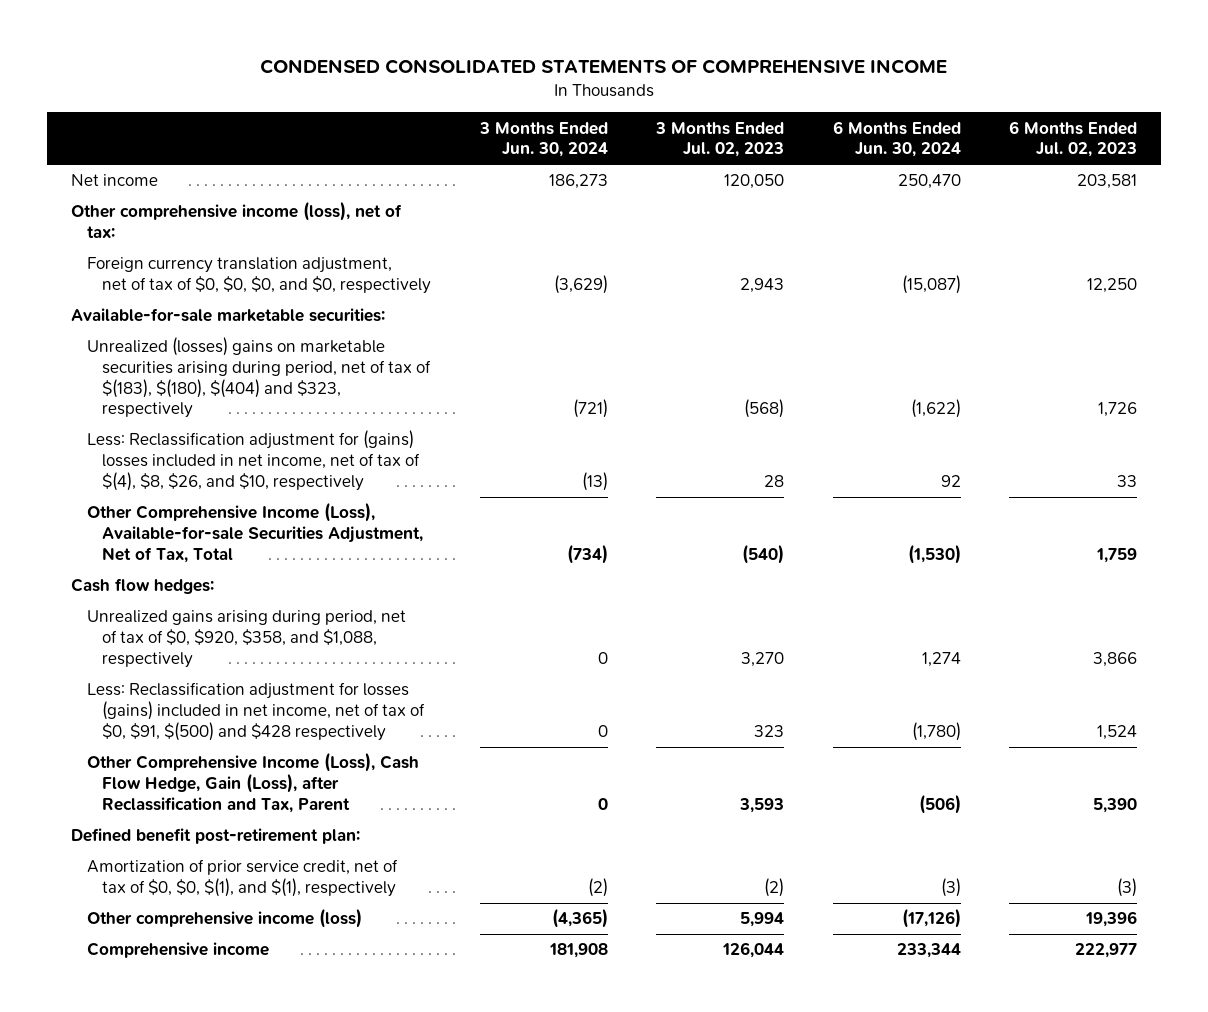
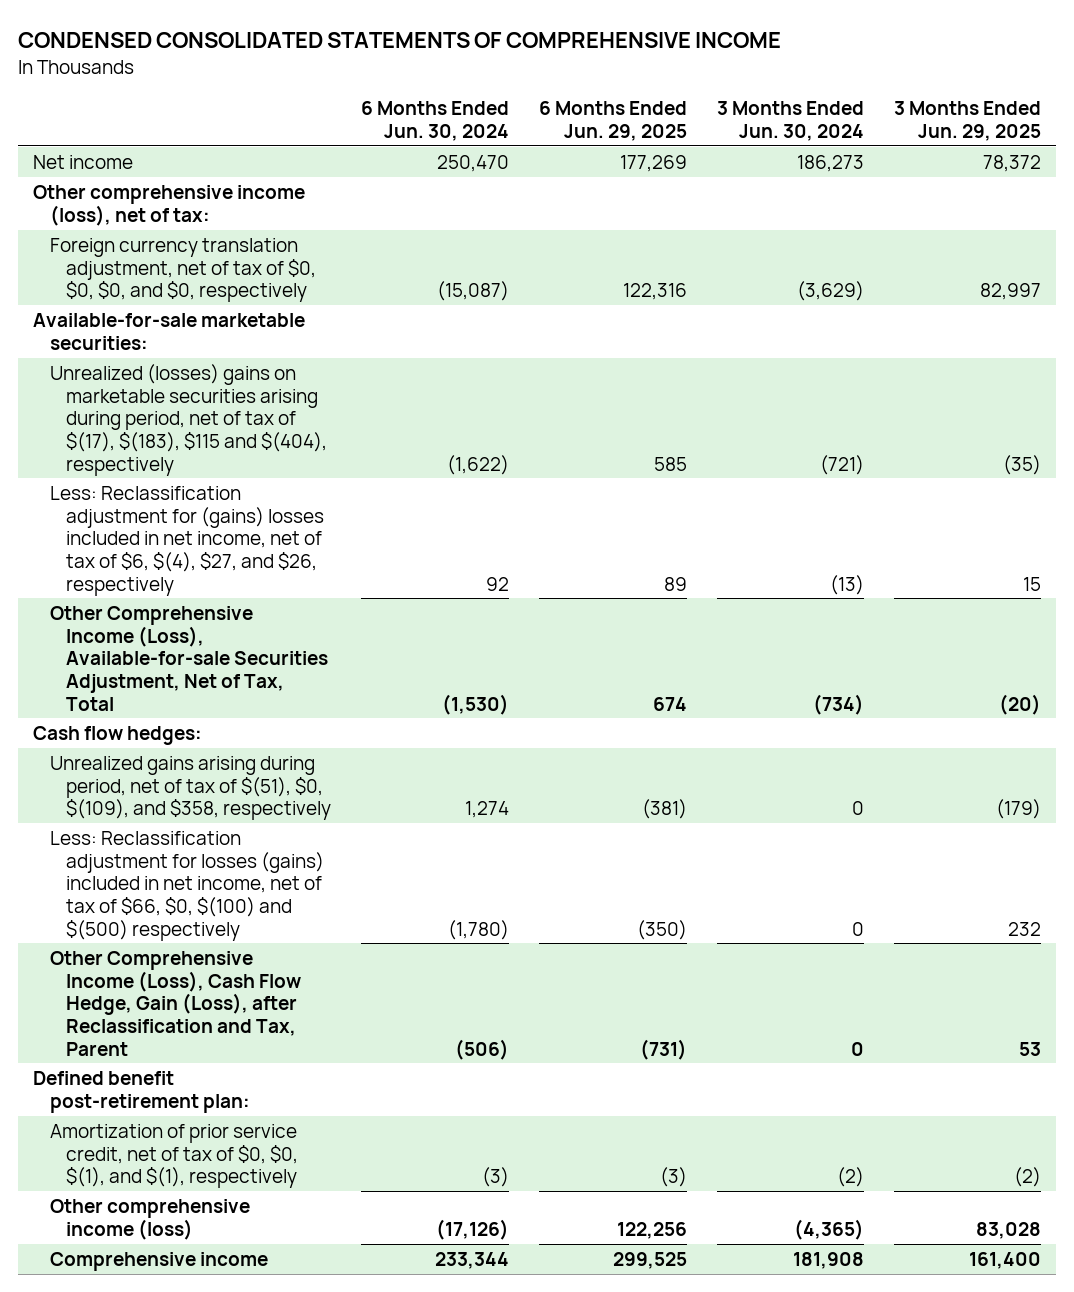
[655,121,785,158] 3 Months Ended Jul. 02, 2023 -> none
[1008,120,1137,158] 6 Months Ended Jul. 02, 2023 -> none
none -> [539,100,688,141] 6 Months Ended Jun. 29, 2025
none -> [894,100,1042,141] 3 Months Ended Jun. 29, 2025
[86,337,432,419] Unrealized (losses) gains on marketable securities arising during period, net of tax of $(183), $(180), $(404) and $323, respectively -> [49,363,328,476] Unrealized (losses) gains on marketable securities arising during period, net of tax of $(17), $(183), $115 and $(404), respectively
[86,430,421,491] Less: Reclassification adjustment for (gains) losses included in net income, net of tax of $(4), $8, $26, and $10, respectively -> [49,485,325,596] Less: Reclassification adjustment for (gains) losses included in net income, net of tax of $6, $(4), $27, and $26, respectively
[86,610,406,668] Unrealized gains arising during period, net of tax of $0, $920, $358, and $1,088, respectively -> [49,755,332,821] Unrealized gains arising during period, net of tax of $(51), $0, $(109), and $358, respectively
[86,682,426,741] Less: Reclassification adjustment for losses (gains) included in net income, net of tax of $0, $91, $(500) and $428 respectively -> [49,830,325,941] Less: Reclassification adjustment for losses (gains) included in net income, net of tax of $66, $0, $(100) and $(500) respectively

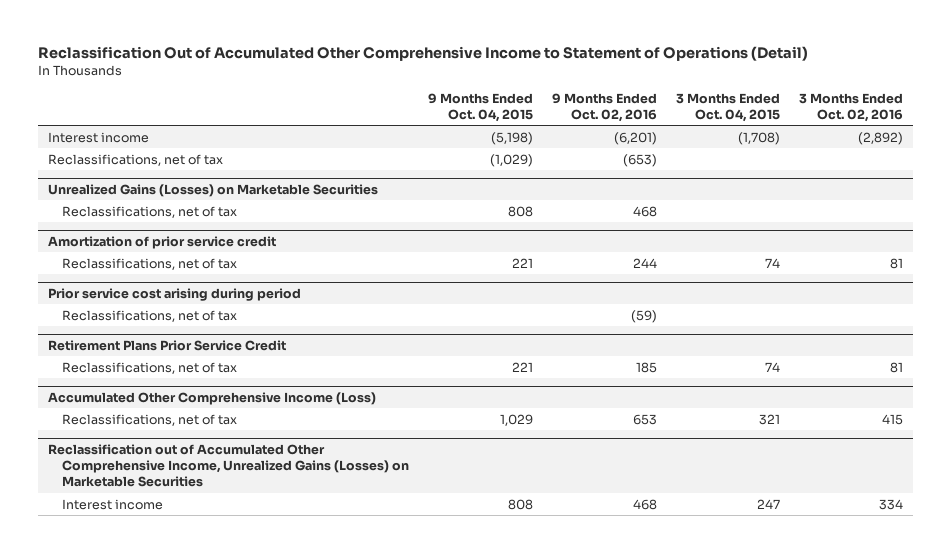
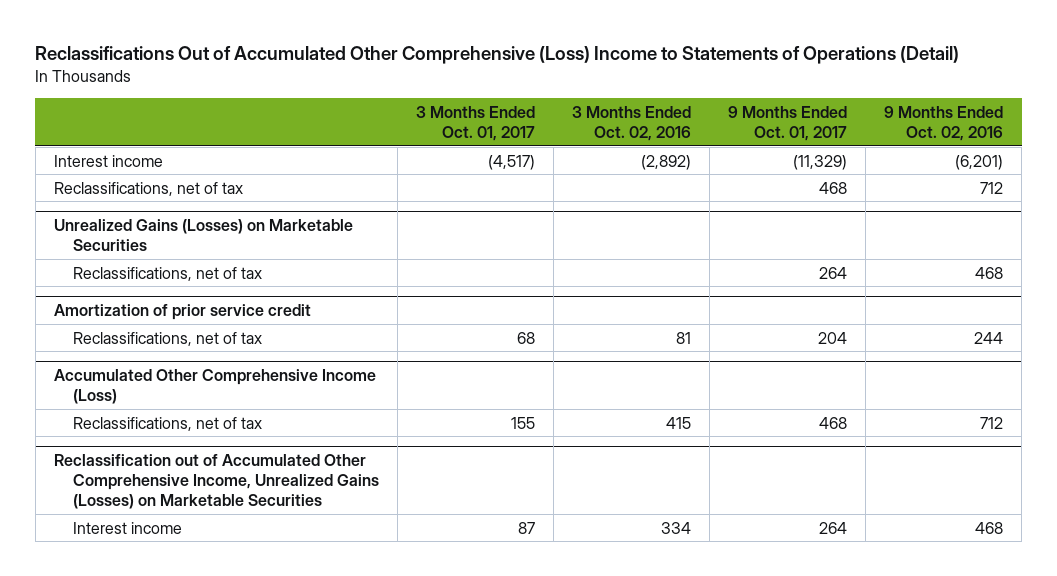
[38,45,809,61] Reclassification Out of Accumulated Other Comprehensive Income to Statement of Operations (Detail) -> [35,46,960,65] Reclassifications Out of Accumulated Other Comprehensive (Loss) Income to Statements of Operations (Detail)
[428,92,534,123] 9 Months Ended Oct. 04, 2015 -> none
[676,92,781,123] 3 Months Ended Oct. 04, 2015 -> none
none -> [415,105,535,142] 3 Months Ended Oct. 01, 2017
none -> [728,105,848,142] 9 Months Ended Oct. 01, 2017
[623,153,658,167] (653) -> [980,181,1004,194] 712
[47,287,301,301] Prior service cost arising during period -> none
[62,309,238,322] Reclassifications, net of tax -> none
[47,339,286,351] Retirement Plans Prior Service Credit -> none
[62,361,238,374] Reclassifications, net of tax -> none
[633,413,658,425] 653 -> [980,416,1004,429] 712

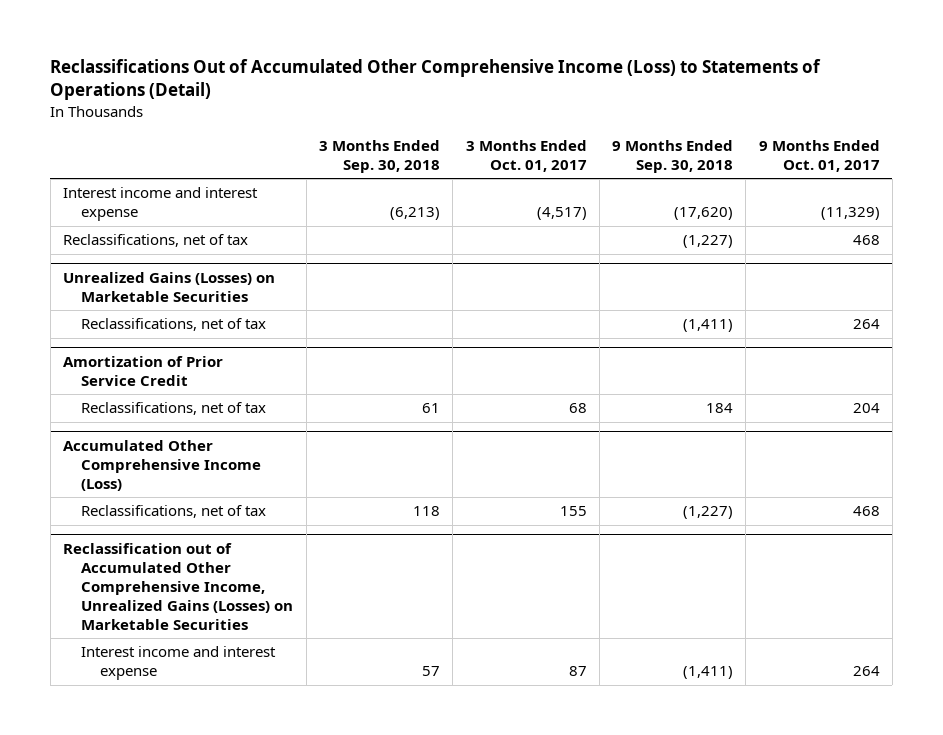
[35,46,960,65] Reclassifications Out of Accumulated Other Comprehensive (Loss) Income to Statements of Operations (Detail) -> [50,59,822,101] Reclassifications Out of Accumulated Other Comprehensive Income (Loss) to Statements of Operations (Detail)
[571,105,691,142] 3 Months Ended Oct. 02, 2016 -> none
[884,105,1004,142] 9 Months Ended Oct. 02, 2016 -> none
none -> [319,139,441,173] 3 Months Ended Sep. 30, 2018
none -> [612,139,734,173] 9 Months Ended Sep. 30, 2018
[53,154,163,167] Interest income -> [62,187,258,222] Interest income and interest expense
[53,303,311,320] Amortization of prior service credit -> [62,355,223,386] Amortization of Prior Service Credit
[72,521,182,534] Interest income -> [81,646,277,681] Interest income and interest expense

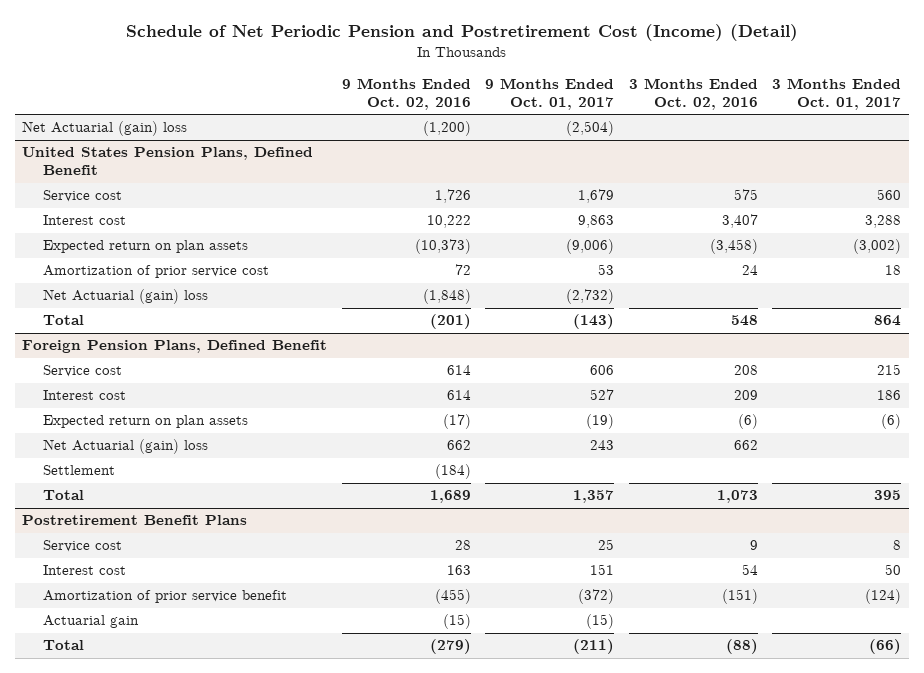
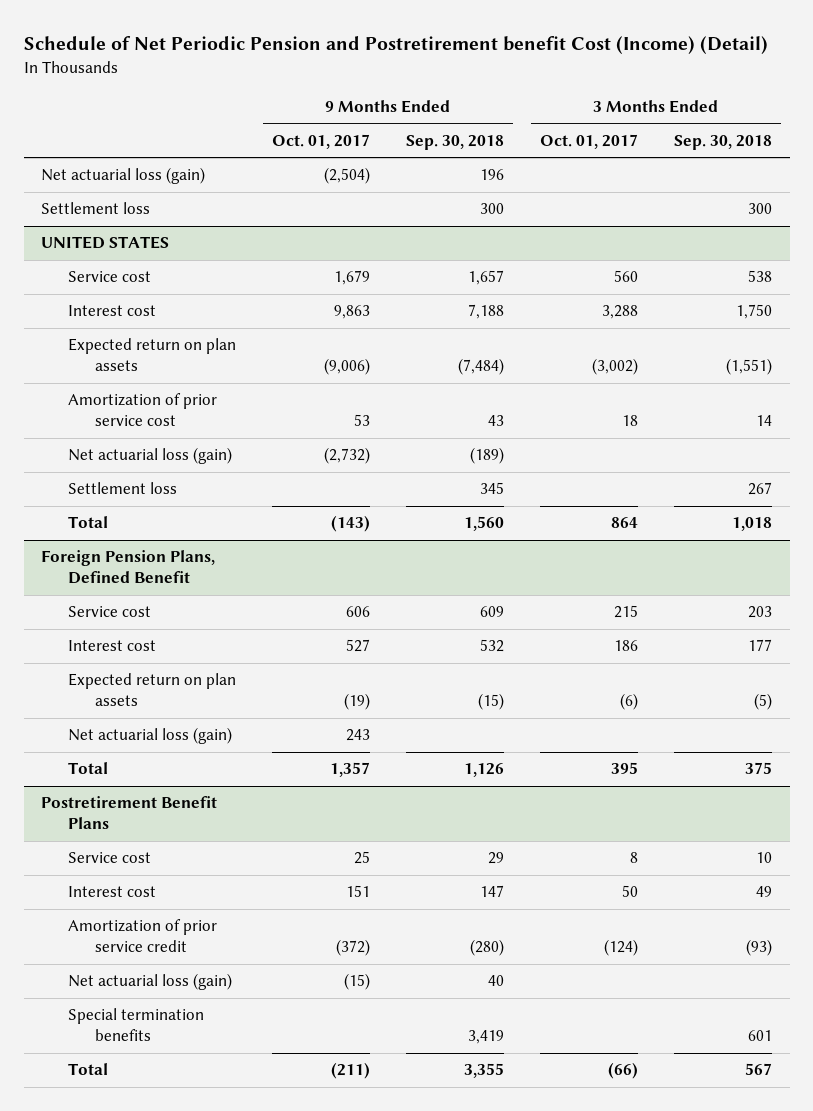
[125,24,798,42] Schedule of Net Periodic Pension and Postretirement Cost (Income) (Detail) -> [23,36,768,55] Schedule of Net Periodic Pension and Postretirement benefit Cost (Income) (Detail)
[341,77,471,110] 9 Months Ended Oct. 02, 2016 -> none
[628,77,758,110] 3 Months Ended Oct. 02, 2016 -> none
none -> [406,135,505,151] Sep. 30, 2018
none -> [673,135,772,151] Sep. 30, 2018
[22,147,314,176] United States Pension Plans, Defined Benefit -> none
[22,121,188,137] Net Actuarial (gain) loss -> [41,167,206,185] Net actuarial loss (gain)
none -> [41,202,151,215] Settlement loss
none -> [41,236,170,250] UNITED STATES
[42,289,208,305] Net Actuarial (gain) loss -> [68,447,233,465] Net actuarial loss (gain)
none -> [68,482,178,495] Settlement loss
[42,465,115,476] Settlement -> none
[42,439,208,455] Net Actuarial (gain) loss -> [68,727,233,745] Net actuarial loss (gain)
[42,590,287,604] Amortization of prior service benefit -> [68,919,218,953] Amortization of prior service credit
[42,615,139,629] Actuarial gain -> [68,973,233,991] Net actuarial loss (gain)
none -> [68,1008,205,1042] Special termination benefits

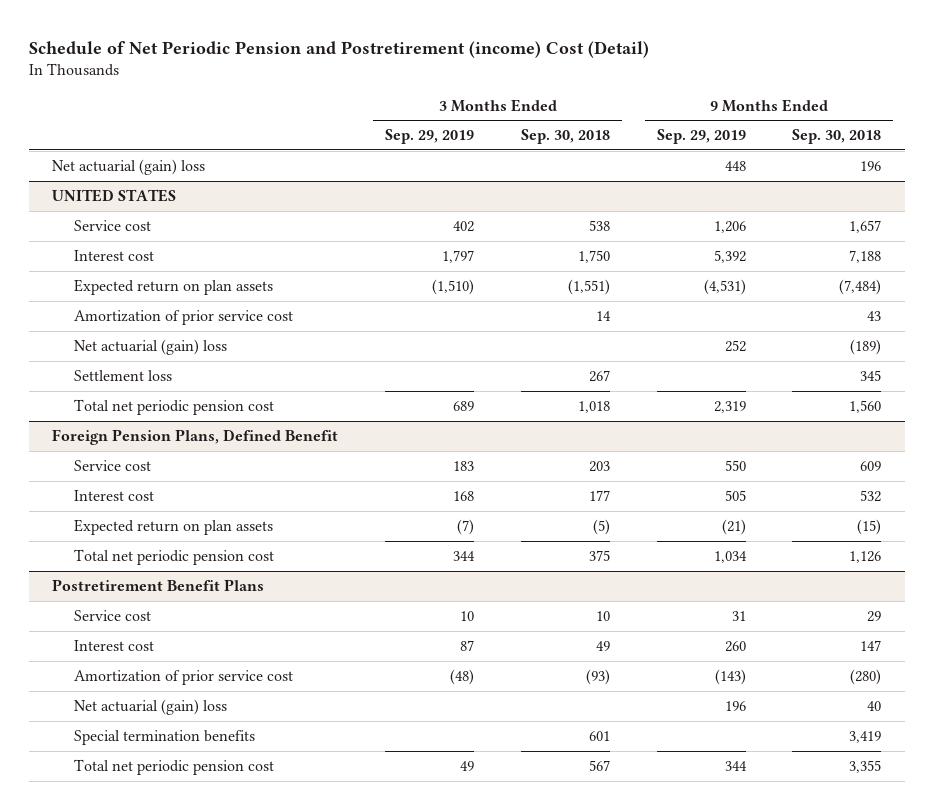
[23,36,768,55] Schedule of Net Periodic Pension and Postretirement benefit Cost (Income) (Detail) -> [29,40,650,58] Schedule of Net Periodic Pension and Postretirement (income) Cost (Detail)
[272,134,371,150] Oct. 01, 2017 -> none
[539,134,638,150] Oct. 01, 2017 -> none
none -> [385,129,475,145] Sep. 29, 2019
none -> [656,129,746,145] Sep. 29, 2019
[41,202,151,215] Settlement loss -> none
[41,167,206,185] Net actuarial loss (gain) -> [52,158,206,175] Net actuarial (gain) loss
[68,447,233,465] Net actuarial loss (gain) -> [74,338,228,355] Net actuarial (gain) loss
[68,516,109,529] Total -> [74,398,275,415] Total net periodic pension cost
[68,727,233,745] Net actuarial loss (gain) -> none
[68,762,109,775] Total -> [74,548,275,565] Total net periodic pension cost
[68,919,218,953] Amortization of prior service credit -> [74,669,294,685] Amortization of prior service cost
[68,973,233,991] Net actuarial loss (gain) -> [74,698,228,715] Net actuarial (gain) loss
[68,1063,109,1076] Total -> [74,758,275,775] Total net periodic pension cost

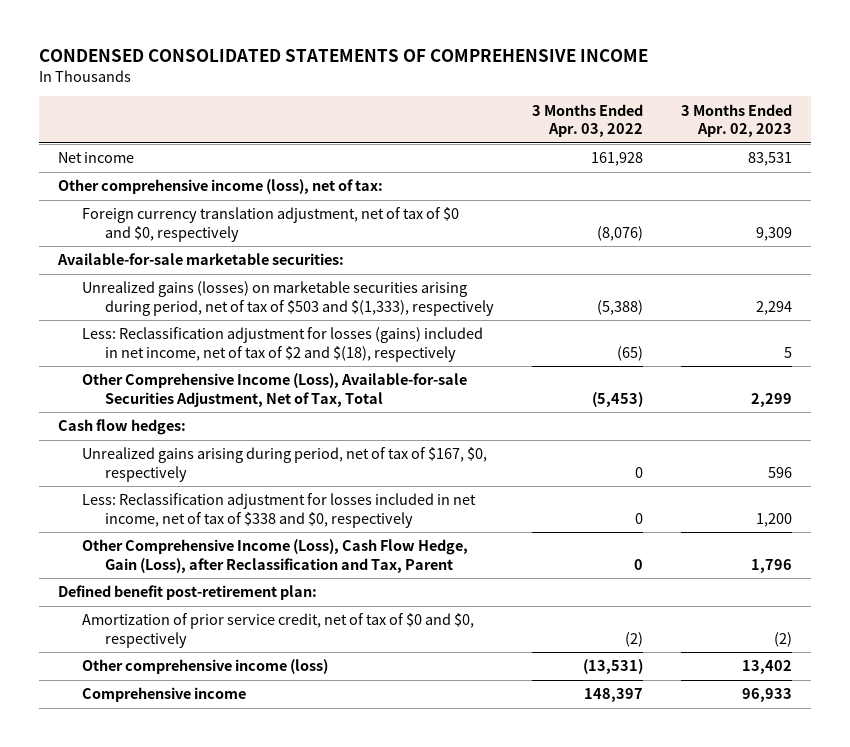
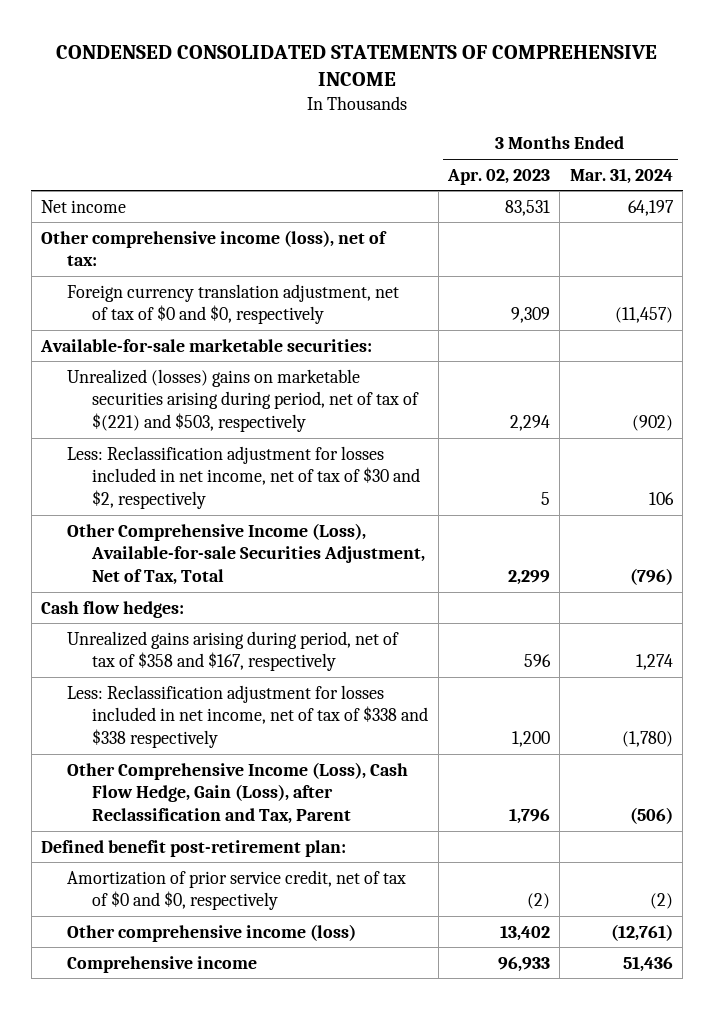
[531,103,643,138] 3 Months Ended Apr. 03, 2022 -> none
none -> [569,167,673,184] Mar. 31, 2024
[81,281,494,316] Unrealized gains (losses) on marketable securities arising during period, net of tax of $503 and $(1,333), respectively -> [66,368,420,433] Unrealized (losses) gains on marketable securities arising during period, net of tax of $(221) and $503, respectively
[81,327,483,362] Less: Reclassification adjustment for losses (gains) included in net income, net of tax of $2 and $(18), respectively -> [66,445,421,510] Less: Reclassification adjustment for losses included in net income, net of tax of $30 and $2, respectively
[81,447,487,482] Unrealized gains arising during period, net of tax of $167, $0, respectively -> [66,630,399,672] Unrealized gains arising during period, net of tax of $358 and $167, respectively
[81,493,476,528] Less: Reclassification adjustment for losses included in net income, net of tax of $338 and $0, respectively -> [66,684,429,749] Less: Reclassification adjustment for losses included in net income, net of tax of $338 and $338 respectively

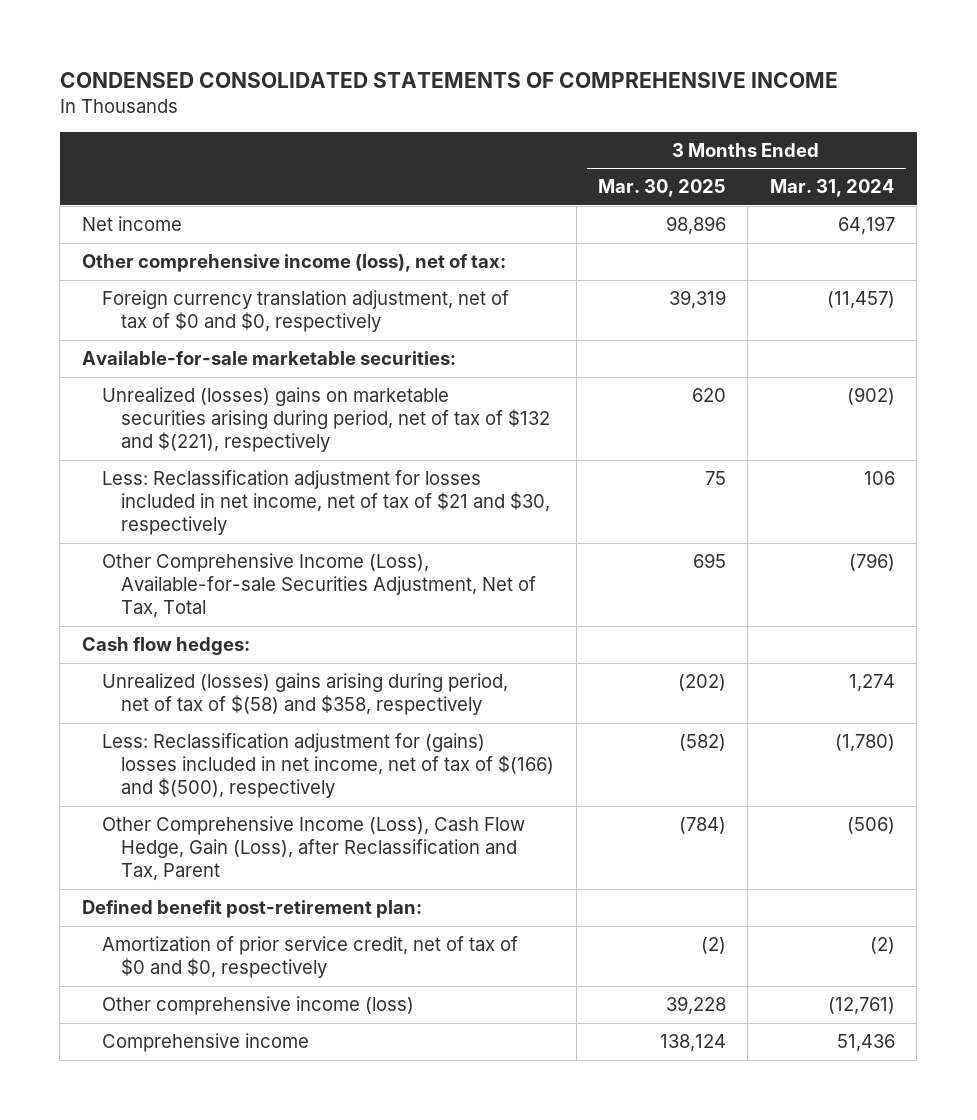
[446,168,550,185] Apr. 02, 2023 -> none
none -> [597,179,726,198] Mar. 30, 2025
[66,368,420,433] Unrealized (losses) gains on marketable securities arising during period, net of tax of $(221) and $503, respectively -> [101,387,551,453] Unrealized (losses) gains on marketable securities arising during period, net of tax of $132 and $(221), respectively
[66,445,421,510] Less: Reclassification adjustment for losses included in net income, net of tax of $30 and $2, respectively -> [101,470,551,536] Less: Reclassification adjustment for losses included in net income, net of tax of $21 and $30, respectively
[66,630,399,672] Unrealized gains arising during period, net of tax of $358 and $167, respectively -> [101,673,508,716] Unrealized (losses) gains arising during period, net of tax of $(58) and $358, respectively
[66,684,429,749] Less: Reclassification adjustment for losses included in net income, net of tax of $338 and $338 respectively -> [101,733,555,799] Less: Reclassification adjustment for (gains) losses included in net income, net of tax of $(166) and $(500), respectively

